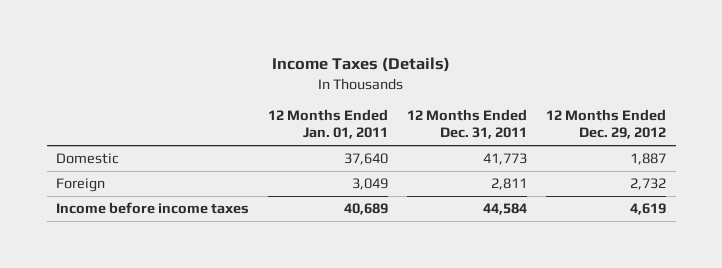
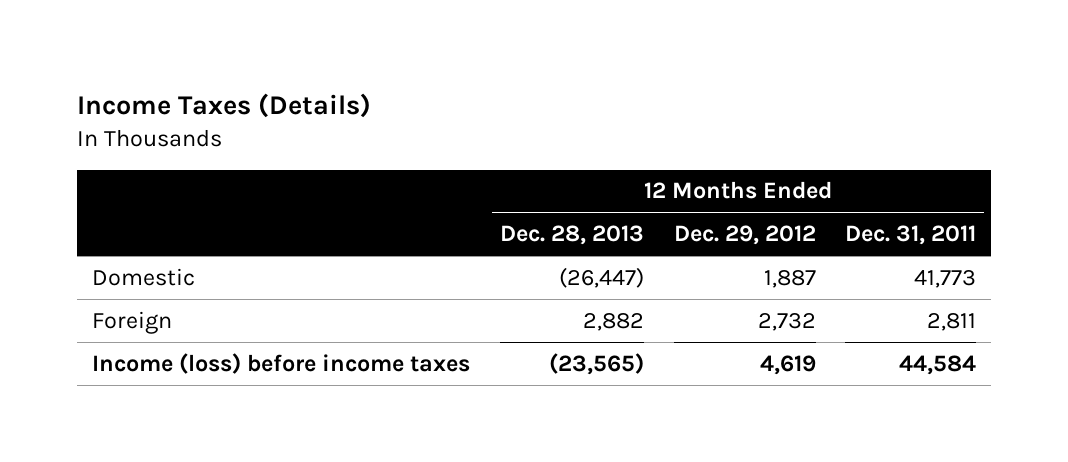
[268,109,389,140] 12 Months Ended Jan. 01, 2011 -> none
none -> [499,225,644,246] Dec. 28, 2013
[56,202,250,215] Income before income taxes -> [91,352,470,374] Income (loss) before income taxes

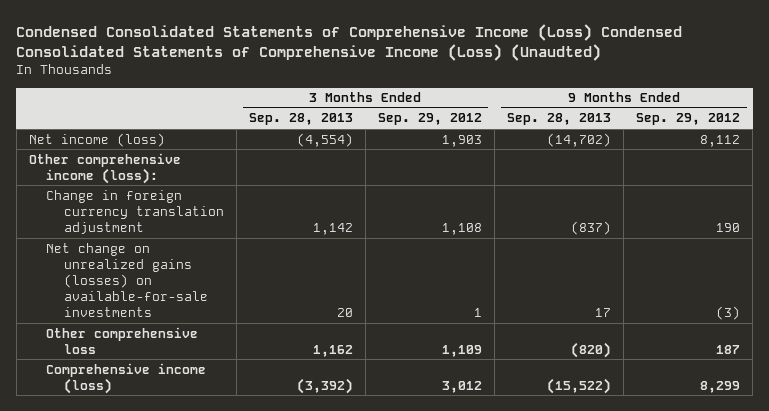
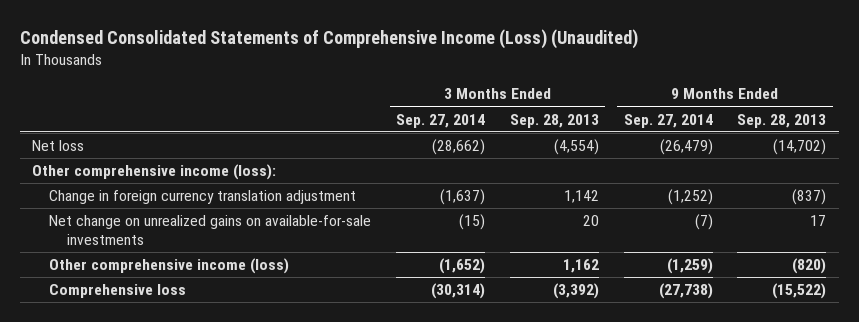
[16,23,683,61] Condensed Consolidated Statements of Comprehensive Income (Loss) Condensed Consolidated Statements of Comprehensive Income (Loss) (Unaudted) -> [19,29,638,50] Condensed Consolidated Statements of Comprehensive Income (Loss) (Unaudited)
[378,113,483,126] Sep. 29, 2012 -> none
[636,113,741,126] Sep. 29, 2012 -> none
none -> [396,113,486,128] Sep. 27, 2014
none -> [623,113,713,128] Sep. 27, 2014
[28,132,165,147] Net income (loss) -> [32,140,85,152] Net loss
[46,242,208,318] Net change on unrealized gains (losses) on available-for-sale investments -> [49,215,372,245] Net change on unrealized gains on available-for-sale investments
[46,326,199,354] Other comprehensive loss -> [49,258,290,275] Other comprehensive income (loss)
[46,362,207,394] Comprehensive income (loss) -> [49,284,187,299] Comprehensive loss

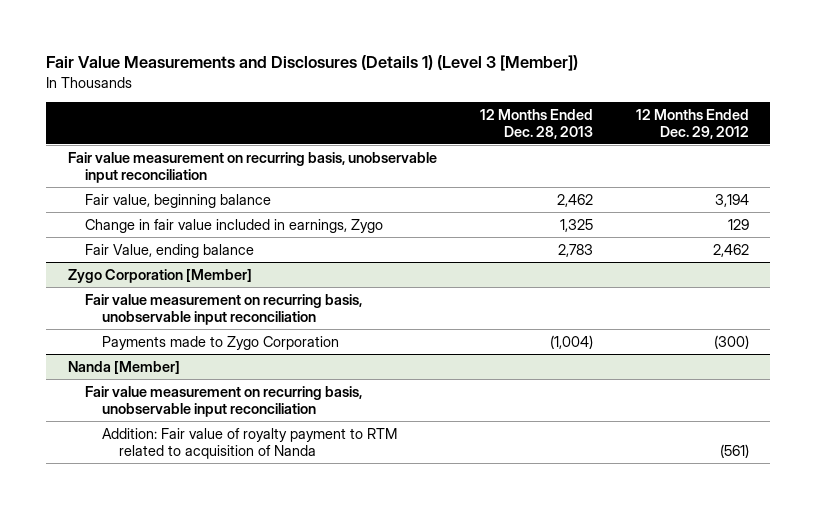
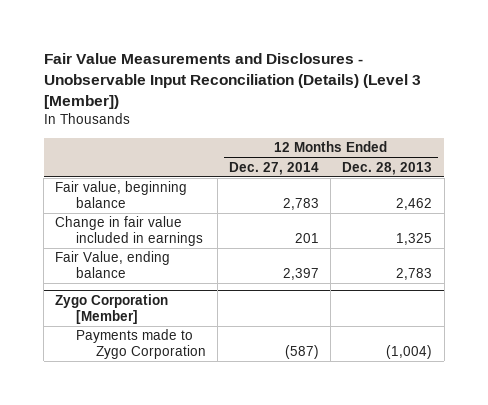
[45,55,578,72] Fair Value Measurements and Disclosures (Details 1) (Level 3 [Member]) -> [43,53,421,110] Fair Value Measurements and Disclosures - Unobservable Input Reconciliation (Details) (Level 3 [Member])
[635,108,749,139] 12 Months Ended Dec. 29, 2012 -> none
none -> [229,161,320,175] Dec. 27, 2014
[67,151,437,183] Fair value measurement on recurring basis, unobservable input reconciliation -> none
[84,218,383,233] Change in fair value included in earnings, Zygo -> [55,216,203,247] Change in fair value included in earnings
[84,293,362,325] Fair value measurement on recurring basis, unobservable input reconciliation -> none
[67,360,180,374] Nanda [Member] -> none
[84,385,362,417] Fair value measurement on recurring basis, unobservable input reconciliation -> none
[101,427,397,459] Addition: Fair value of royalty payment to RTM related to acquisition of Nanda -> none

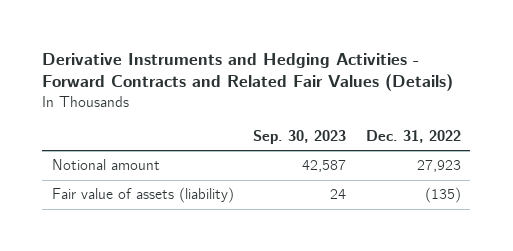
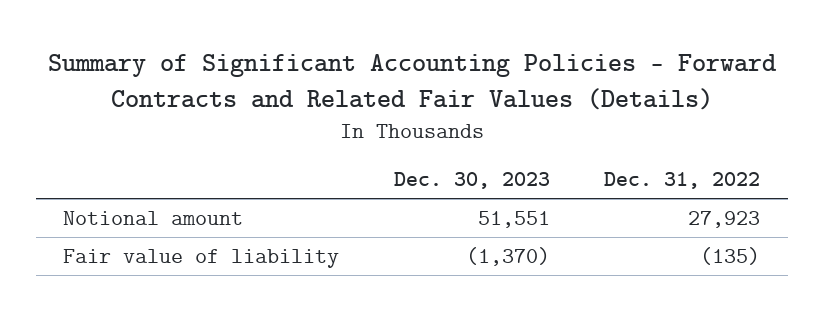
[42,52,454,92] Derivative Instruments and Hedging Activities - Forward Contracts and Related Fair Values (Details) -> [47,54,777,110] Summary of Significant Accounting Policies - Forward Contracts and Related Fair Values (Details)
[253,129,347,144] Sep. 30, 2023 -> none
none -> [393,172,550,190] Dec. 30, 2023
[52,187,235,204] Fair value of assets (liability) -> [63,248,340,268] Fair value of liability

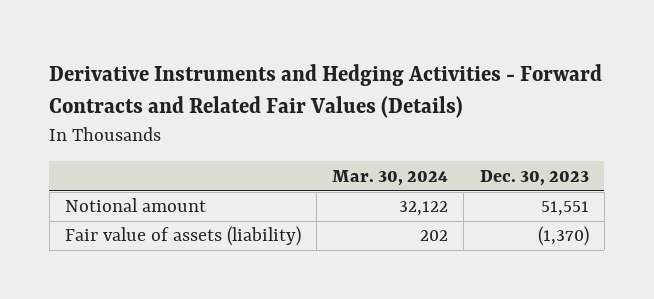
[47,54,777,110] Summary of Significant Accounting Policies - Forward Contracts and Related Fair Values (Details) -> [49,64,603,119] Derivative Instruments and Hedging Activities - Forward Contracts and Related Fair Values (Details)
[604,172,761,190] Dec. 31, 2022 -> none
none -> [332,169,449,186] Mar. 30, 2024
[63,248,340,268] Fair value of liability -> [65,226,302,247] Fair value of assets (liability)

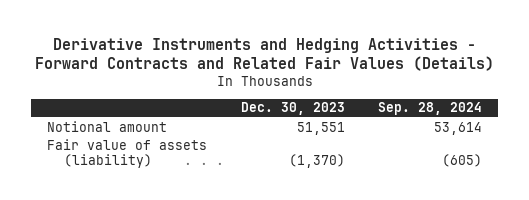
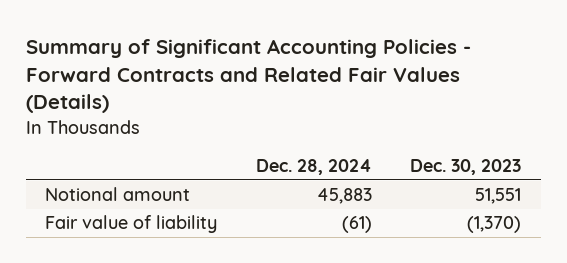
[34,37,494,72] Derivative Instruments and Hedging Activities - Forward Contracts and Related Fair Values (Details) -> [25,38,471,114] Summary of Significant Accounting Policies - Forward Contracts and Related Fair Values (Details)
[377,102,482,116] Sep. 28, 2024 -> none
none -> [255,159,372,176] Dec. 28, 2024
[47,138,208,168] Fair value of assets (liability) -> [45,215,218,234] Fair value of liability

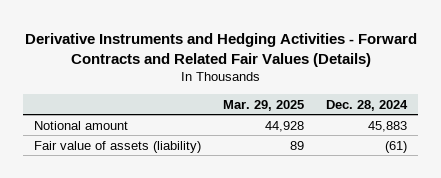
[25,38,471,114] Summary of Significant Accounting Policies - Forward Contracts and Related Fair Values (Details) -> [24,32,417,67] Derivative Instruments and Hedging Activities - Forward Contracts and Related Fair Values (Details)
[410,159,522,176] Dec. 30, 2023 -> none
none -> [223,99,305,111] Mar. 29, 2025
[45,215,218,234] Fair value of liability -> [34,140,202,153] Fair value of assets (liability)

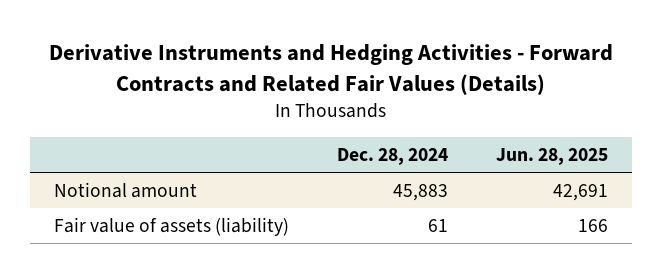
[223,99,305,111] Mar. 29, 2025 -> none
none -> [495,148,608,166] Jun. 28, 2025
[384,140,407,153] (61) -> [427,219,448,233] 61

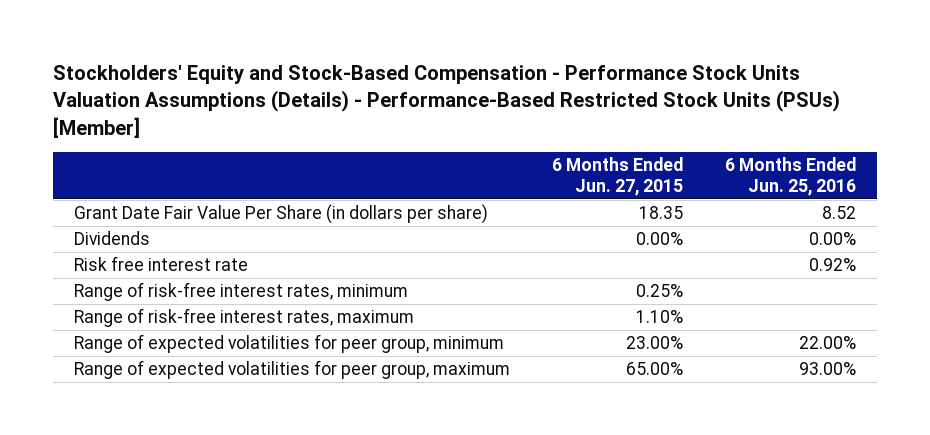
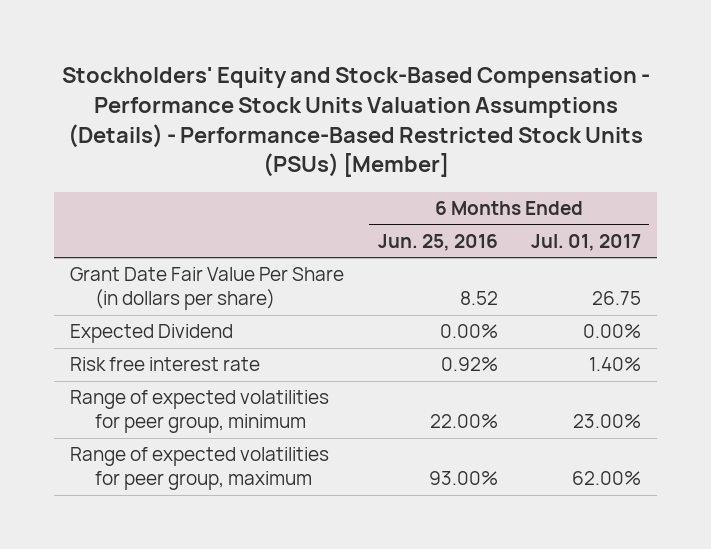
[551,157,683,197] 6 Months Ended Jun. 27, 2015 -> none
none -> [530,233,641,251] Jul. 01, 2017
[73,231,150,246] Dividends -> [70,324,234,344] Expected Dividend
[73,282,408,302] Range of risk-free interest rates, minimum -> none
[73,308,414,328] Range of risk-free interest rates, maximum -> none

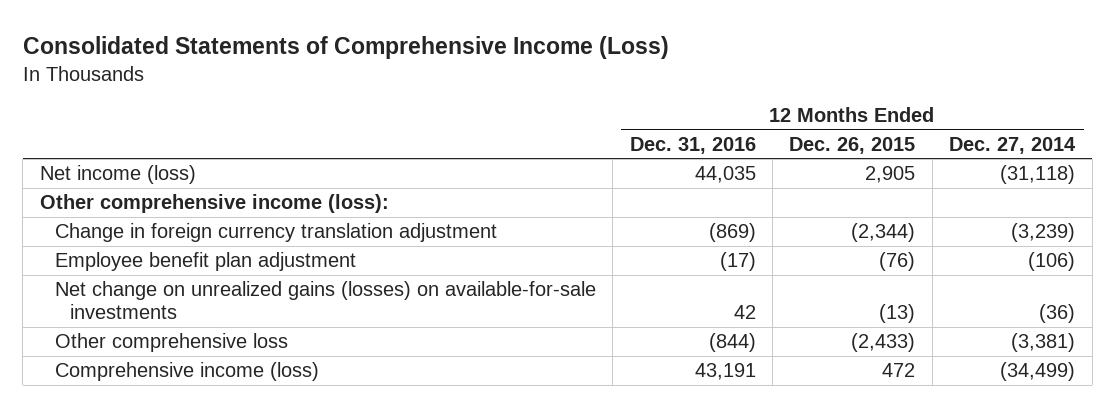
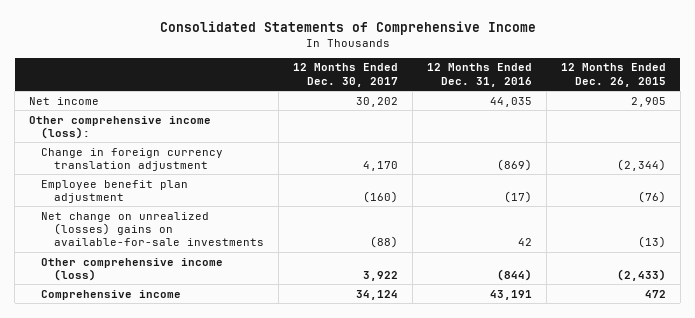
[22,35,669,59] Consolidated Statements of Comprehensive Income (Loss) -> [159,20,536,35] Consolidated Statements of Comprehensive Income
[949,136,1077,154] Dec. 27, 2014 -> none
none -> [292,63,398,87] 12 Months Ended Dec. 30, 2017
[39,165,196,185] Net income (loss) -> [29,96,100,105] Net income
[55,281,597,320] Net change on unrealized gains (losses) on available-for-sale investments -> [41,211,264,247] Net change on unrealized (losses) gains on available-for-sale investments
[55,333,289,353] Other comprehensive loss -> [41,257,224,281] Other comprehensive income (loss)
[55,362,320,382] Comprehensive income (loss) -> [41,289,182,300] Comprehensive income

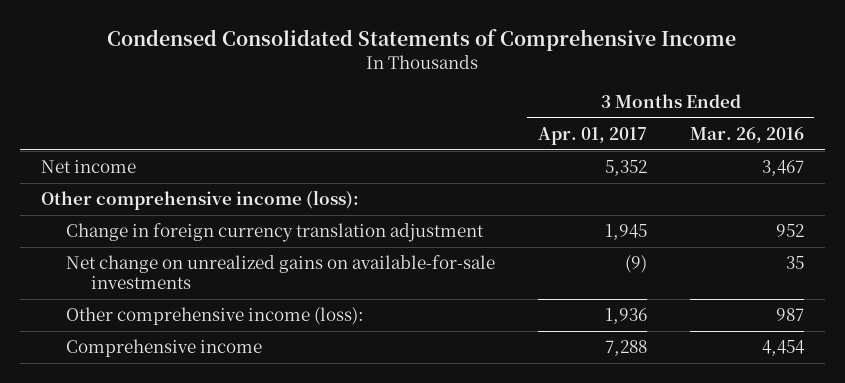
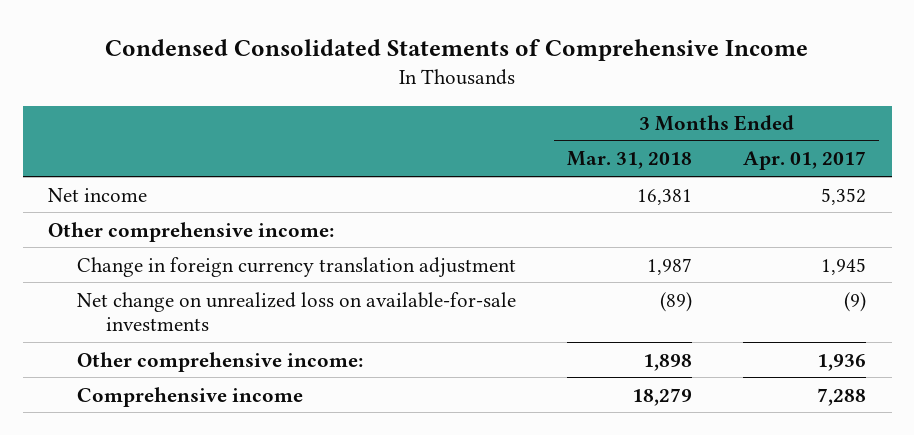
[689,127,804,144] Mar. 26, 2016 -> none
none -> [567,151,693,170] Mar. 31, 2018
[41,190,360,211] Other comprehensive income (loss): -> [48,221,335,242] Other comprehensive income:
[66,255,496,290] Net change on unrealized gains on available-for-sale investments -> [77,291,517,332] Net change on unrealized loss on available-for-sale investments
[66,307,365,326] Other comprehensive income (loss): -> [77,351,364,372] Other comprehensive income:

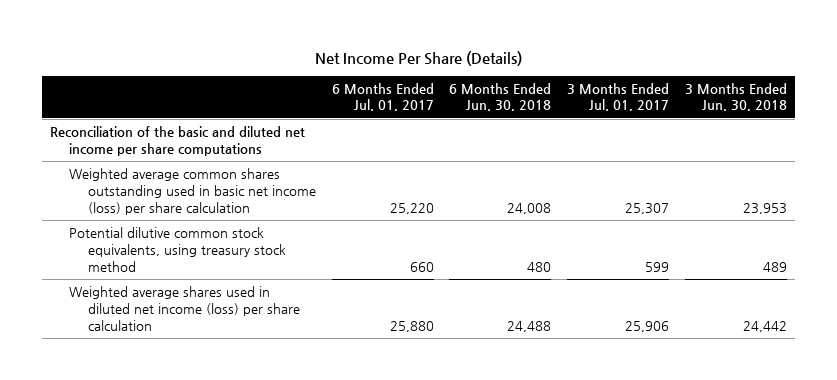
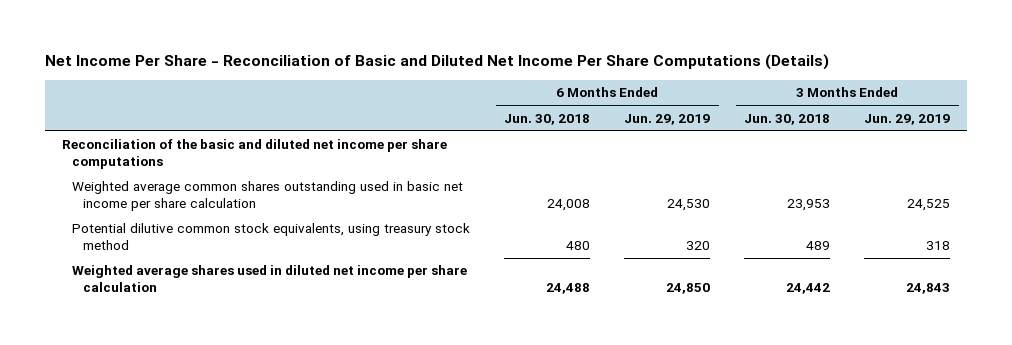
[314,50,522,66] Net Income Per Share (Details) -> [45,54,830,71] Net Income Per Share - Reconciliation of Basic and Diluted Net Income Per Share Computations (Details)
[331,82,434,112] 6 Months Ended Jul. 01, 2017 -> none
[567,82,670,112] 3 Months Ended Jul. 01, 2017 -> none
none -> [624,113,711,125] Jun. 29, 2019
none -> [864,113,951,125] Jun. 29, 2019
[69,168,316,215] Weighted average common shares outstanding used in basic net income (loss) per share calculation -> [72,181,464,211] Weighted average common shares outstanding used in basic net income per share calculation
[69,286,300,331] Weighted average shares used in diluted net income (loss) per share calculation -> [72,265,468,292] Weighted average shares used in diluted net income per share calculation

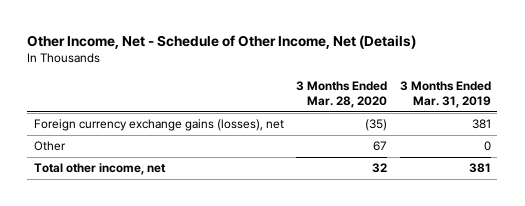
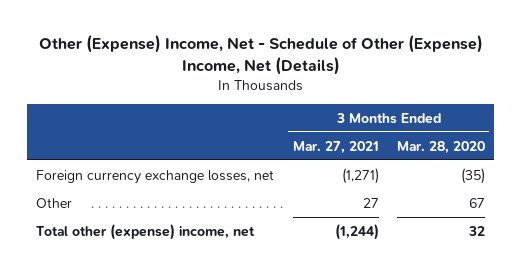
[27,35,417,50] Other Income, Net - Schedule of Other Income, Net (Details) -> [38,35,483,75] Other (Expense) Income, Net - Schedule of Other (Expense) Income, Net (Details)
[400,80,492,108] 3 Months Ended Mar. 31, 2019 -> none
none -> [292,140,379,154] Mar. 27, 2021
[33,119,284,132] Foreign currency exchange gains (losses), net -> [36,169,275,184] Foreign currency exchange losses, net
[33,163,166,176] Total other income, net -> [36,223,256,240] Total other (expense) income, net

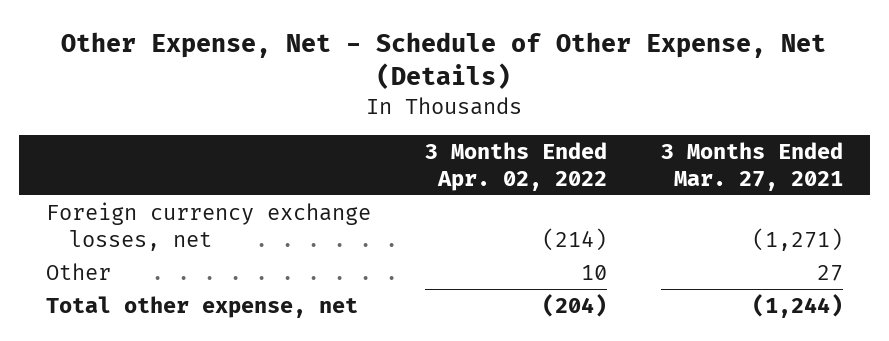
[38,35,483,75] Other (Expense) Income, Net - Schedule of Other (Expense) Income, Net (Details) -> [61,32,827,90] Other Expense, Net - Schedule of Other Expense, Net (Details)
[396,140,485,154] Mar. 28, 2020 -> none
none -> [424,142,607,191] 3 Months Ended Apr. 02, 2022
[36,223,256,240] Total other (expense) income, net -> [46,296,359,319] Total other expense, net

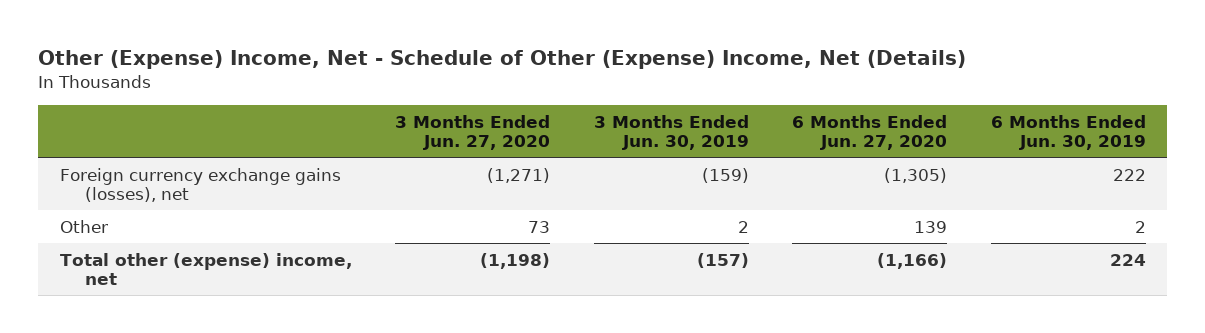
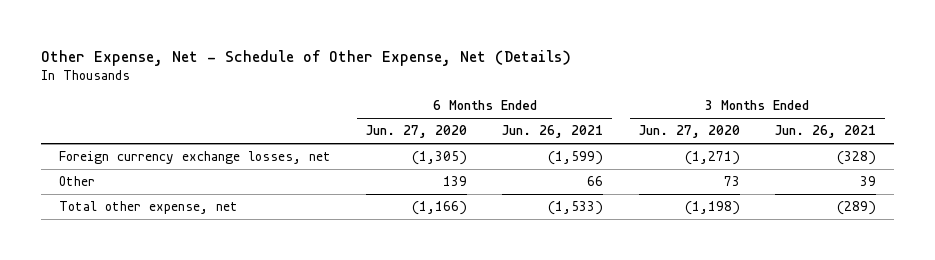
[38,49,967,69] Other (Expense) Income, Net - Schedule of Other (Expense) Income, Net (Details) -> [40,49,571,66] Other Expense, Net - Schedule of Other Expense, Net (Details)
[593,114,749,151] 3 Months Ended Jun. 30, 2019 -> none
[990,114,1146,151] 6 Months Ended Jun. 30, 2019 -> none
none -> [502,125,604,139] Jun. 26, 2021
none -> [774,125,876,139] Jun. 26, 2021
[59,167,341,203] Foreign currency exchange gains (losses), net -> [58,151,331,165] Foreign currency exchange losses, net
[59,252,352,286] Total other (expense) income, net -> [58,201,238,215] Total other expense, net

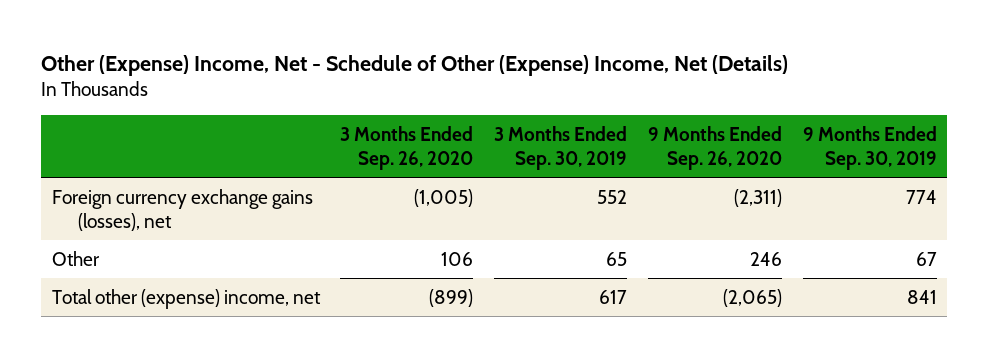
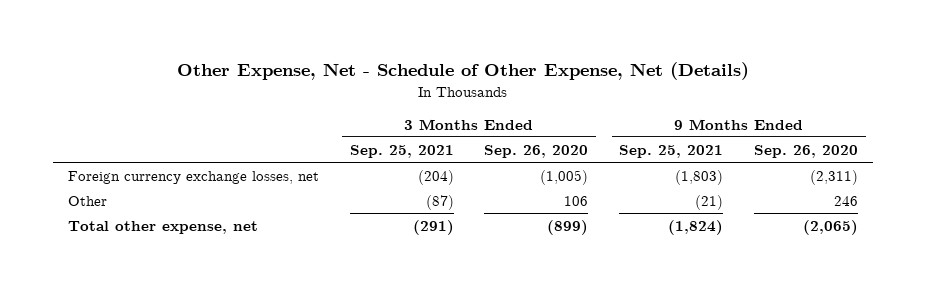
[41,54,789,76] Other (Expense) Income, Net - Schedule of Other (Expense) Income, Net (Details) -> [176,62,749,81] Other Expense, Net - Schedule of Other Expense, Net (Details)
[494,125,628,170] 3 Months Ended Sep. 30, 2019 -> none
[802,125,937,170] 9 Months Ended Sep. 30, 2019 -> none
none -> [349,144,454,158] Sep. 25, 2021
none -> [619,144,724,158] Sep. 25, 2021
[51,188,313,231] Foreign currency exchange gains (losses), net -> [68,170,320,184] Foreign currency exchange losses, net
[51,288,321,309] Total other (expense) income, net -> [68,220,259,234] Total other expense, net

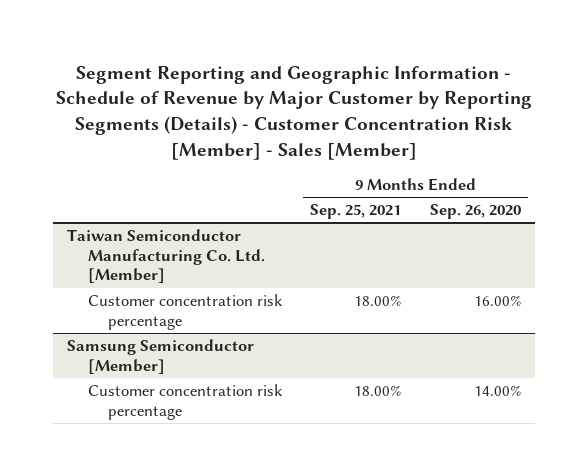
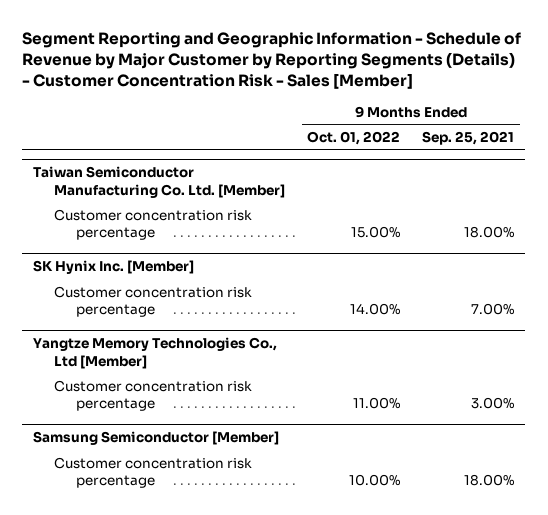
[56,65,533,160] Segment Reporting and Geographic Information - Schedule of Revenue by Major Customer by Reporting Segments (Details) - Customer Concentration Risk [Member] - Sales [Member] -> [22,31,522,89] Segment Reporting and Geographic Information - Schedule of Revenue by Major Customer by Reporting Segments (Details) - Customer Concentration Risk - Sales [Member]
[429,204,521,220] Sep. 26, 2020 -> none
none -> [307,131,401,146] Oct. 01, 2022
none -> [33,260,195,275] SK Hynix Inc. [Member]
none -> [54,285,253,318] Customer concentration risk percentage
none -> [33,337,278,369] Yangtze Memory Technologies Co., Ltd [Member]
none -> [54,379,253,412] Customer concentration risk percentage

